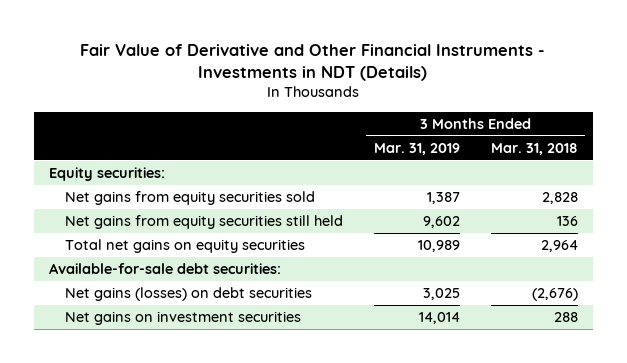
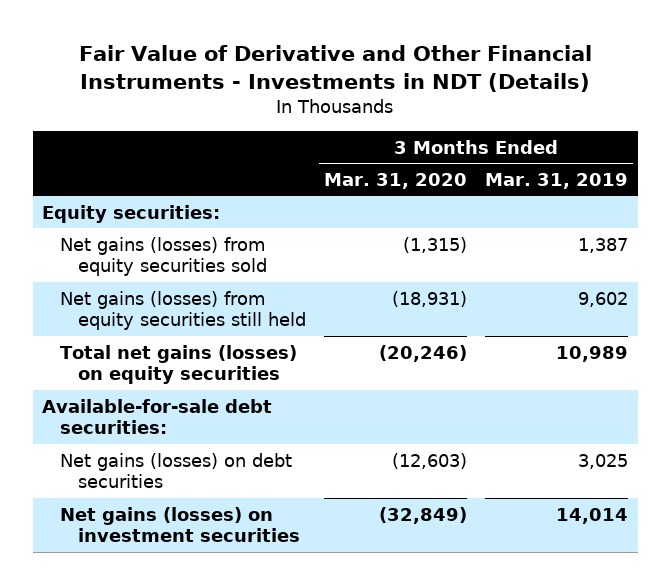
[490,142,578,155] Mar. 31, 2018 -> none
none -> [323,172,467,189] Mar. 31, 2020
[65,191,316,206] Net gains from equity securities sold -> [59,236,267,277] Net gains (losses) from equity securities sold
[65,215,344,230] Net gains from equity securities still held -> [59,290,306,331] Net gains (losses) from equity securities still held
[65,239,306,254] Total net gains on equity securities -> [59,344,297,385] Total net gains (losses) on equity securities
[65,311,302,326] Net gains on investment securities -> [59,506,300,543] Net gains (losses) on investment securities

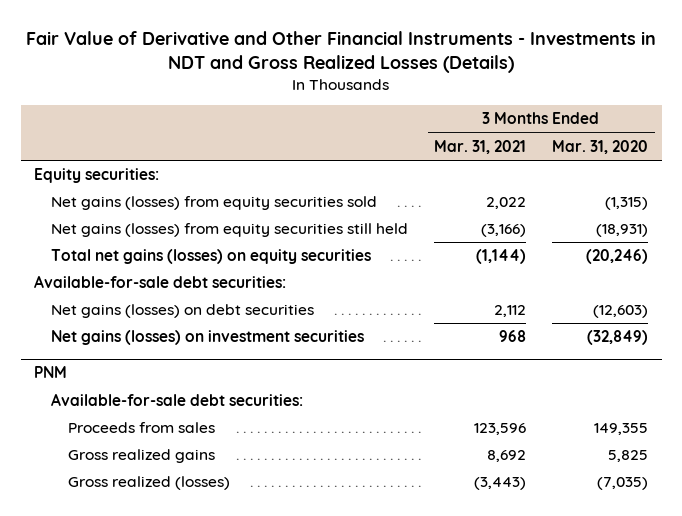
[79,45,593,93] Fair Value of Derivative and Other Financial Instruments - Investments in NDT (Details) -> [26,30,657,73] Fair Value of Derivative and Other Financial Instruments - Investments in NDT and Gross Realized Losses (Details)
[485,172,629,189] Mar. 31, 2019 -> none
none -> [434,139,527,154] Mar. 31, 2021
none -> [33,366,67,379] PNM
none -> [50,393,303,407] Available-for-sale debt securities:
none -> [67,422,215,434] Proceeds from sales
none -> [67,449,215,464] Gross realized gains
none -> [67,476,230,491] Gross realized (losses)

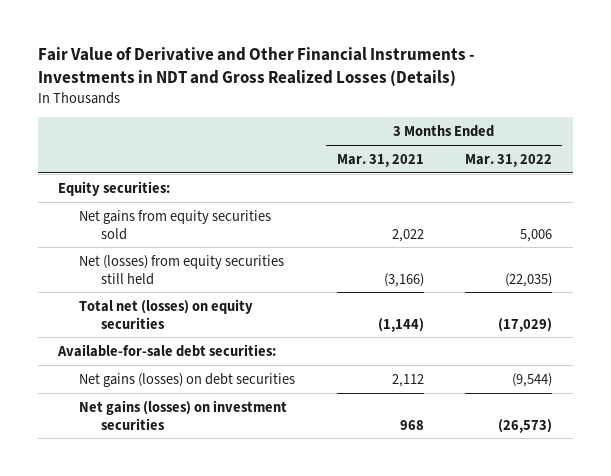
[552,139,649,154] Mar. 31, 2020 -> none
none -> [465,153,553,167] Mar. 31, 2022
[50,196,377,211] Net gains (losses) from equity securities sold -> [79,209,272,240] Net gains from equity securities sold
[50,223,408,238] Net gains (losses) from equity securities still held -> [79,254,285,285] Net (losses) from equity securities still held
[50,249,371,265] Total net gains (losses) on equity securities -> [79,298,254,329] Total net (losses) on equity securities
[33,366,67,379] PNM -> none
[50,393,303,407] Available-for-sale debt securities: -> none
[67,422,215,434] Proceeds from sales -> none
[67,449,215,464] Gross realized gains -> none
[67,476,230,491] Gross realized (losses) -> none

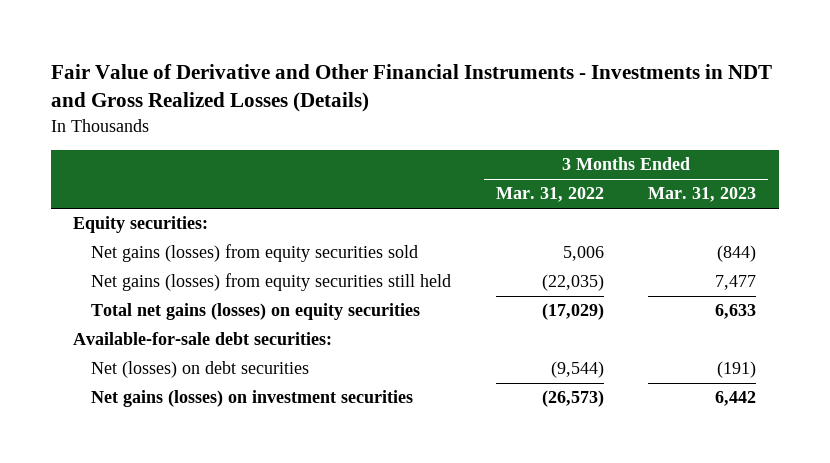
[336,153,424,167] Mar. 31, 2021 -> none
none -> [648,187,757,203] Mar. 31, 2023
[79,209,272,240] Net gains from equity securities sold -> [90,244,418,263] Net gains (losses) from equity securities sold
[79,254,285,285] Net (losses) from equity securities still held -> [90,273,451,292] Net gains (losses) from equity securities still held
[79,298,254,329] Total net (losses) on equity securities -> [90,303,420,321] Total net gains (losses) on equity securities
[79,372,296,387] Net gains (losses) on debt securities -> [90,361,309,379] Net (losses) on debt securities

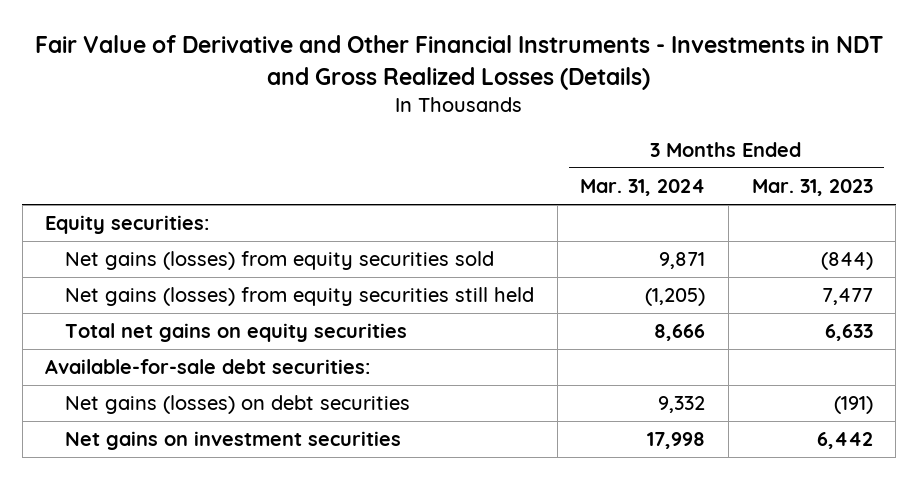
[495,187,604,203] Mar. 31, 2022 -> none
none -> [580,179,706,197] Mar. 31, 2024
[90,303,420,321] Total net gains (losses) on equity securities -> [65,323,408,343] Total net gains on equity securities
[90,361,309,379] Net (losses) on debt securities -> [65,395,411,415] Net gains (losses) on debt securities
[90,390,413,408] Net gains (losses) on investment securities -> [65,431,402,451] Net gains on investment securities

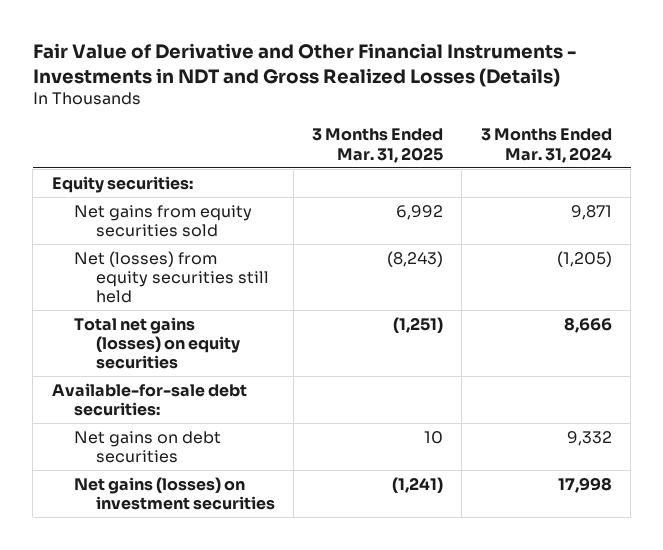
[751,179,873,197] Mar. 31, 2023 -> none
none -> [312,128,444,163] 3 Months Ended Mar. 31, 2025
[65,251,495,271] Net gains (losses) from equity securities sold -> [73,204,252,237] Net gains from equity securities sold
[65,287,535,307] Net gains (losses) from equity securities still held -> [73,250,269,304] Net (losses) from equity securities still held
[65,323,408,343] Total net gains on equity securities -> [73,316,240,370] Total net gains (losses) on equity securities
[65,395,411,415] Net gains (losses) on debt securities -> [73,430,221,463] Net gains on debt securities
[65,431,402,451] Net gains on investment securities -> [73,476,275,510] Net gains (losses) on investment securities

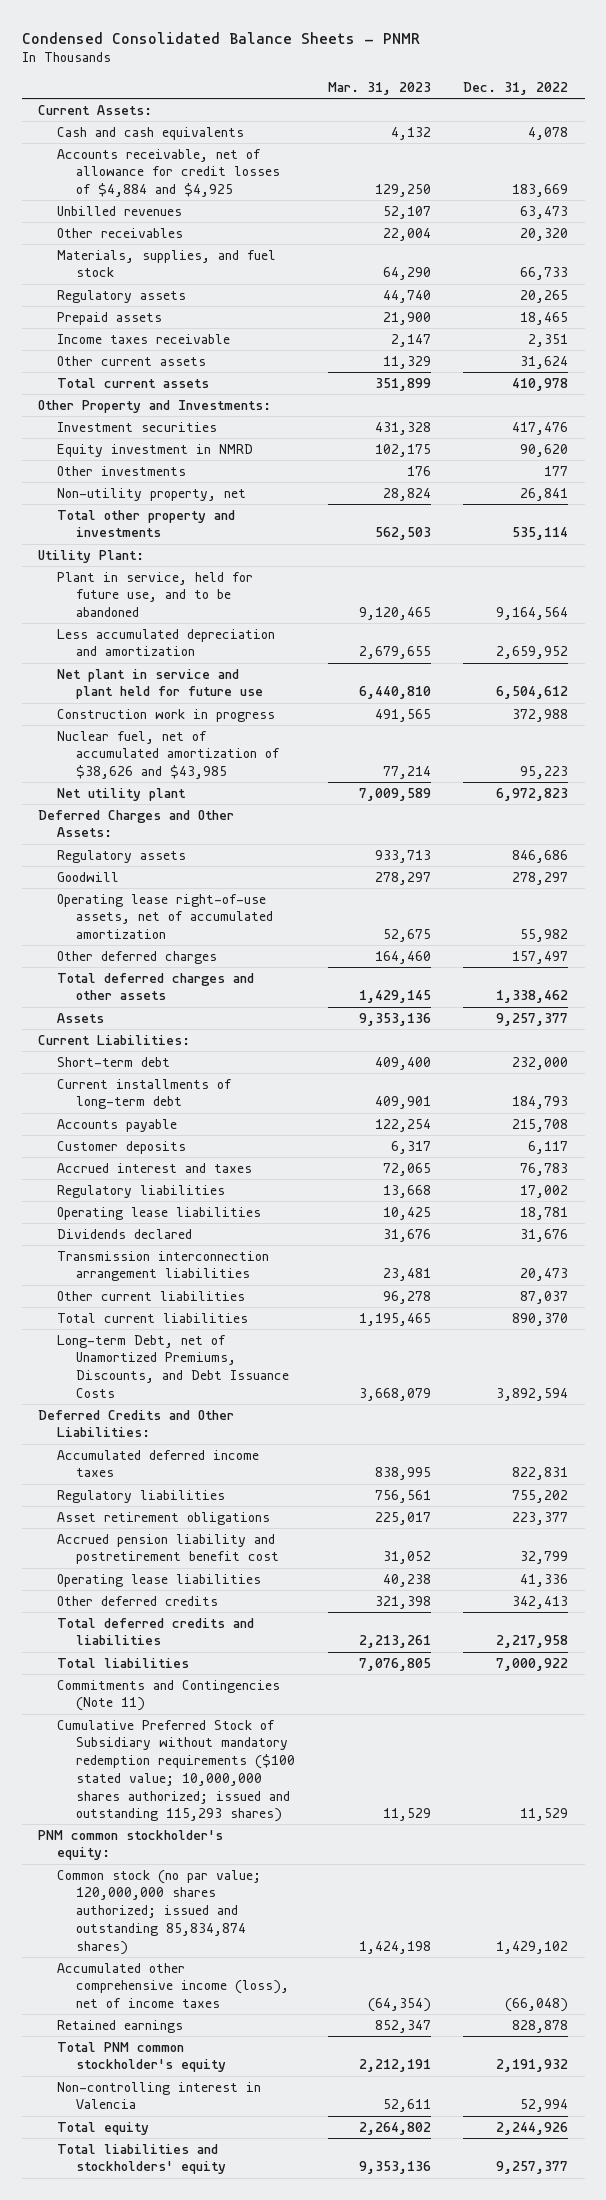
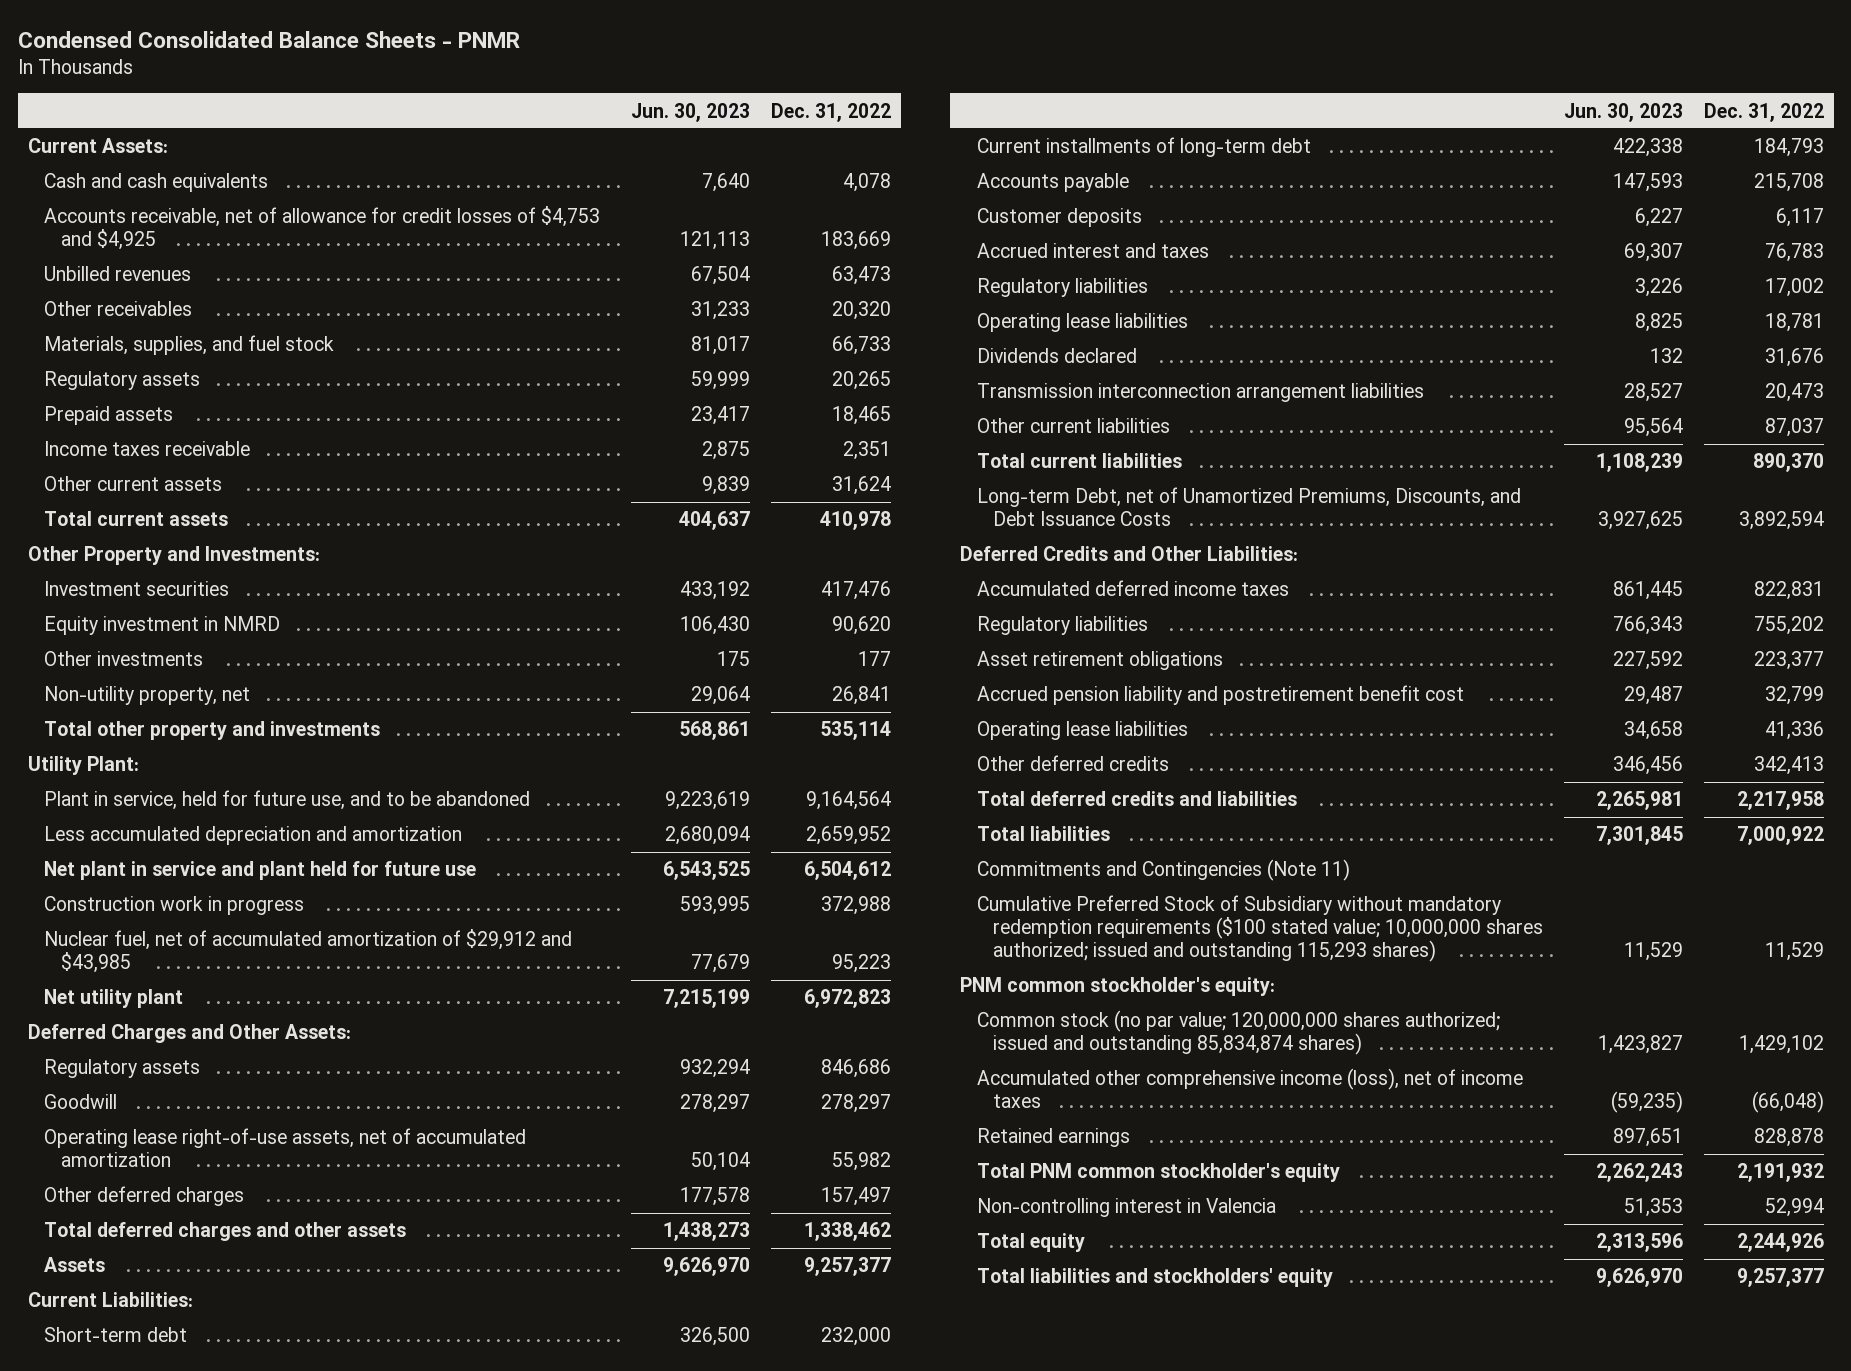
[327,82,431,96] Mar. 31, 2023 -> none
none -> [631,102,751,122] Jun. 30, 2023
[57,148,281,198] Accounts receivable, net of allowance for credit losses of $4,884 and $4,925 -> [44,206,601,251] Accounts receivable, net of allowance for credit losses of $4,753 and $4,925
[57,730,281,780] Nuclear fuel, net of accumulated amortization of $38,626 and $43,985 -> [44,929,573,974] Nuclear fuel, net of accumulated amortization of $29,912 and $43,985

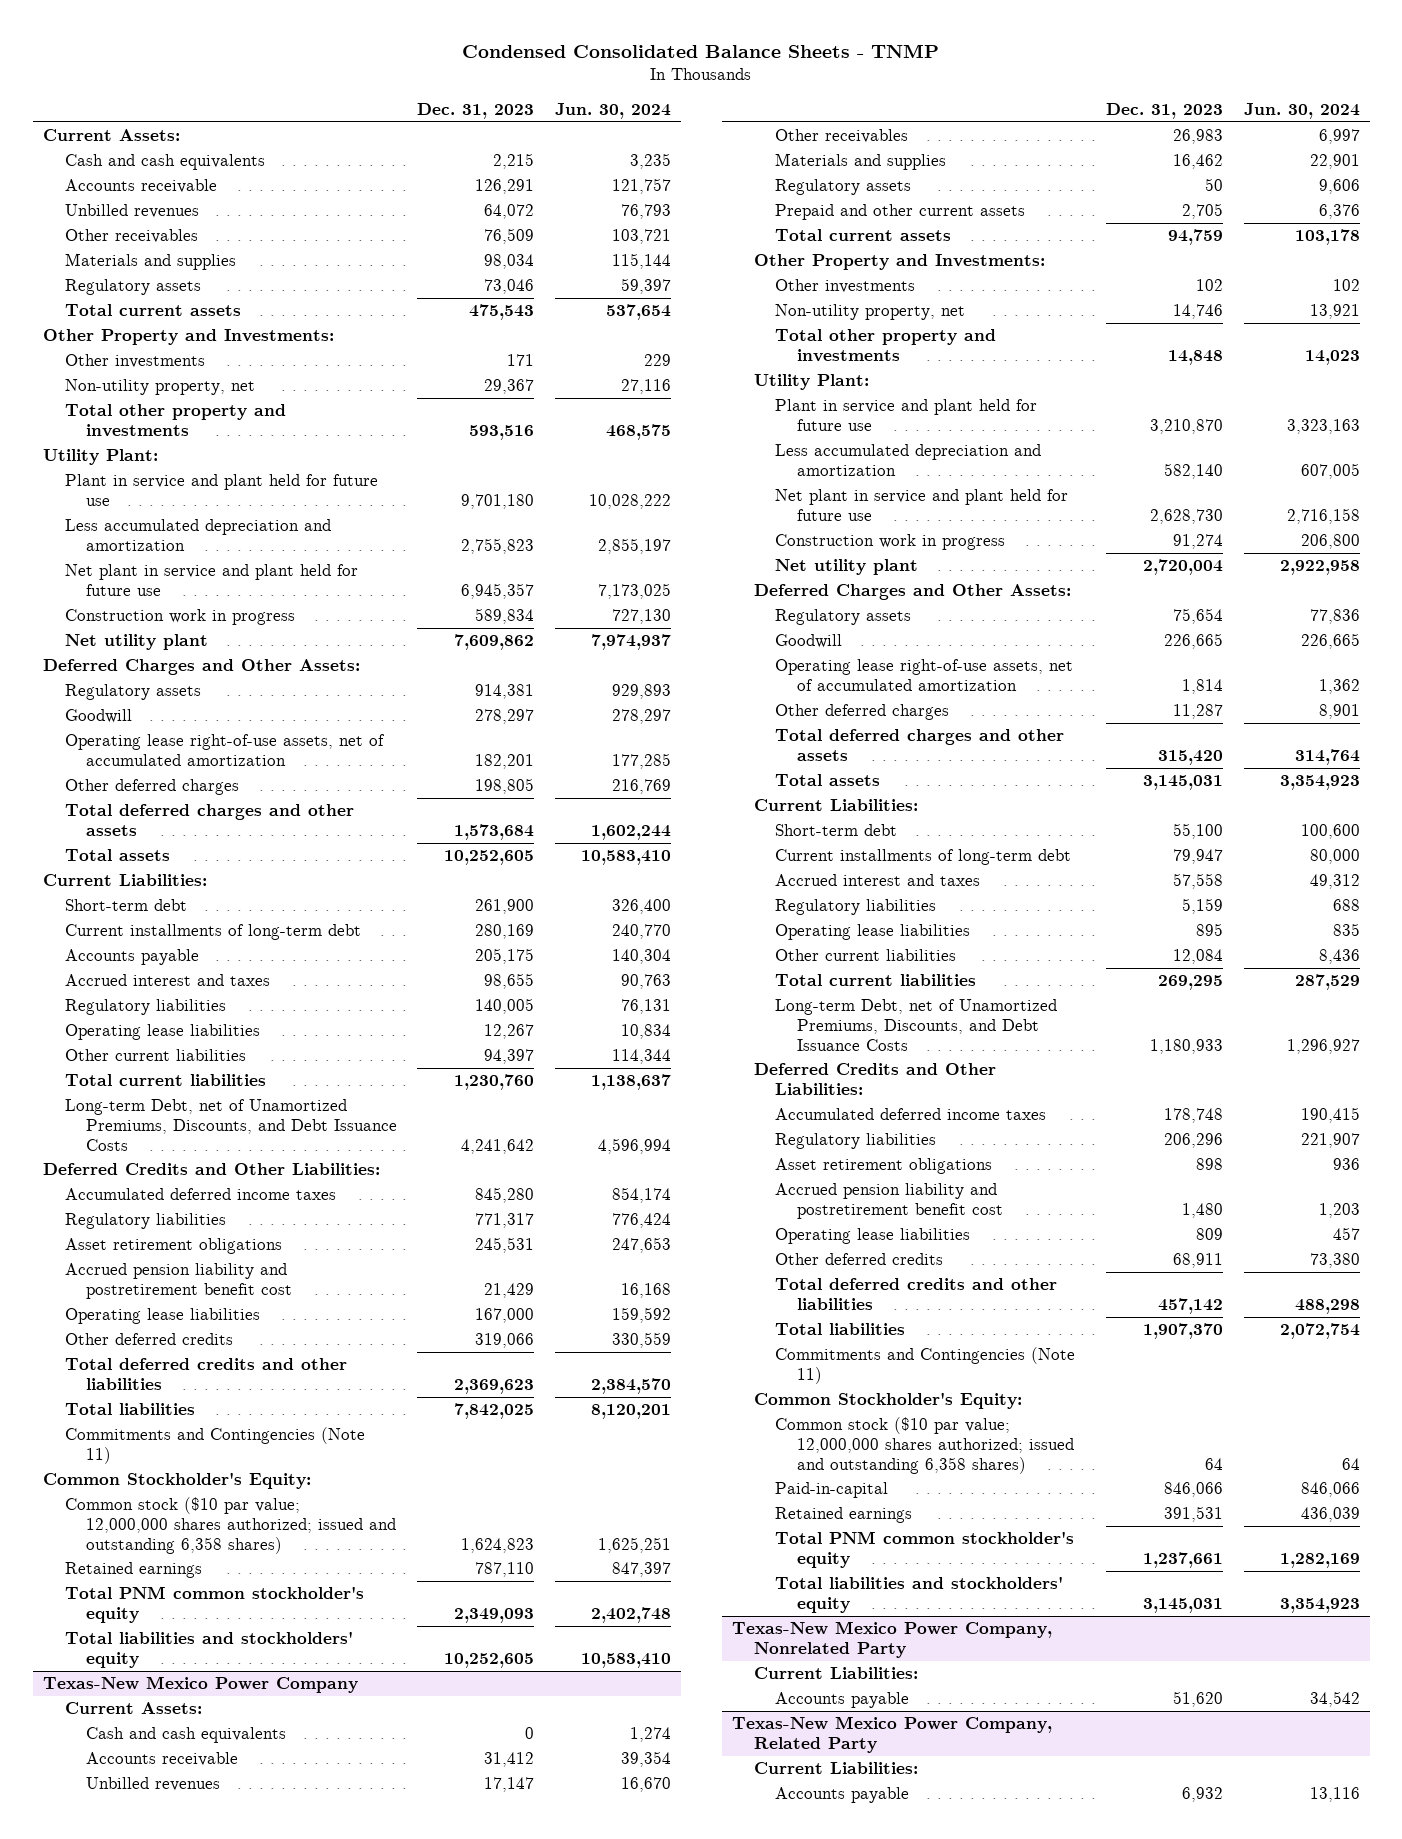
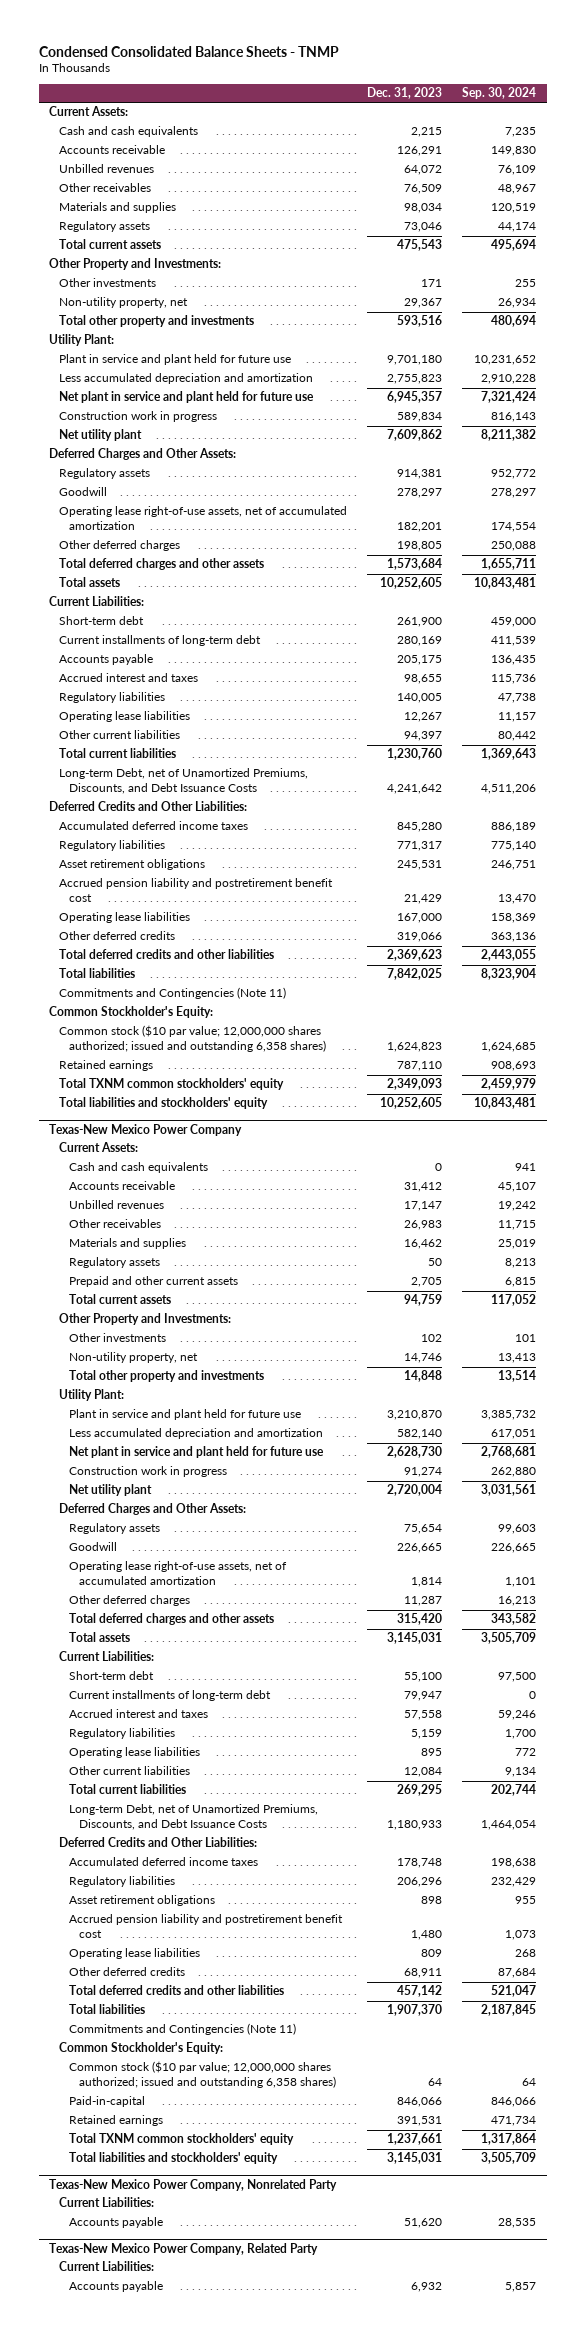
[554,102,671,119] Jun. 30, 2024 -> none
none -> [462,87,537,100] Sep. 30, 2024
[64,1586,364,1623] Total PNM common stockholder's equity -> [58,1078,284,1091] Total TXNM common stockholders' equity
[775,1531,1075,1568] Total PNM common stockholder's equity -> [68,2133,294,2146] Total TXNM common stockholders' equity

